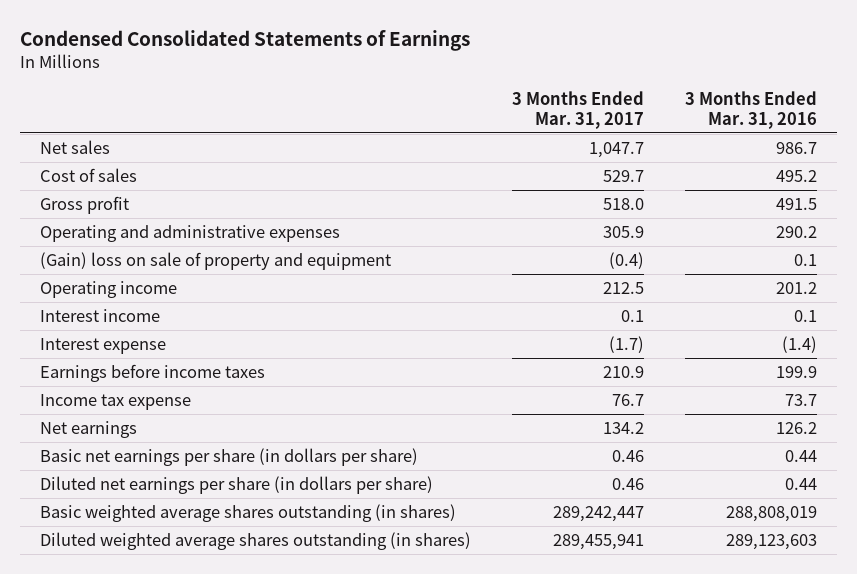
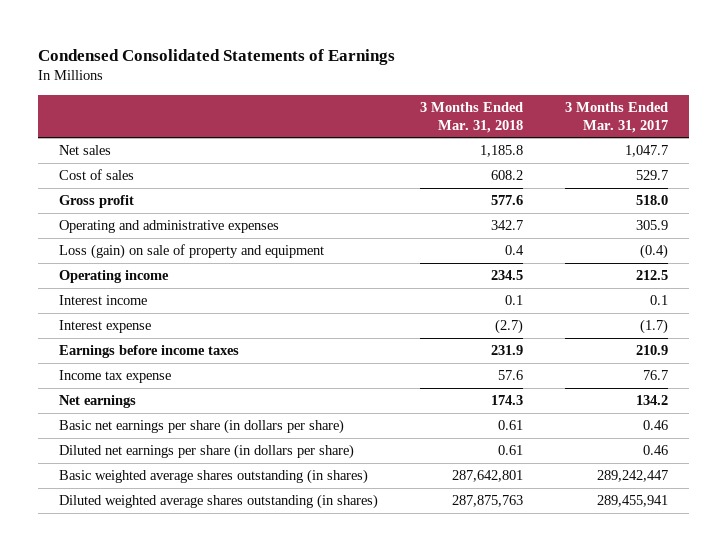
[684,90,817,130] 3 Months Ended Mar. 31, 2016 -> none
none -> [419,102,523,133] 3 Months Ended Mar. 31, 2018
[40,252,392,271] (Gain) loss on sale of property and equipment -> [58,244,324,260] Loss (gain) on sale of property and equipment

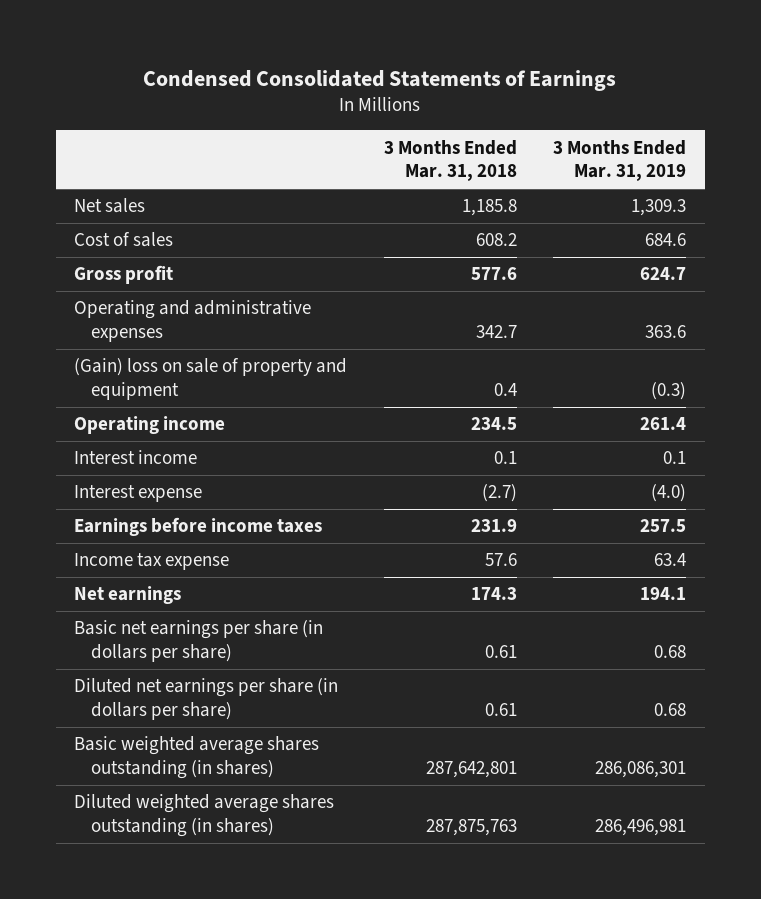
[564,102,668,133] 3 Months Ended Mar. 31, 2017 -> none
none -> [553,139,687,182] 3 Months Ended Mar. 31, 2019
[58,244,324,260] Loss (gain) on sale of property and equipment -> [74,358,348,401] (Gain) loss on sale of property and equipment

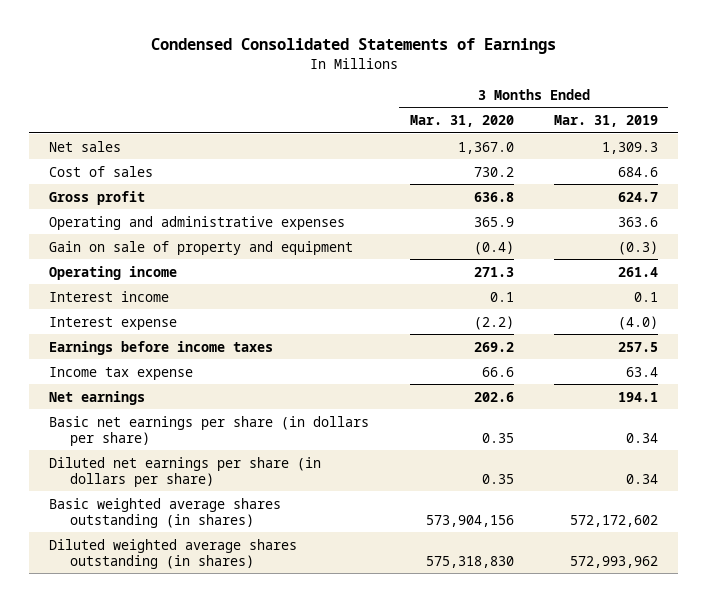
[383,139,517,182] 3 Months Ended Mar. 31, 2018 -> none
none -> [409,115,514,128] Mar. 31, 2020
[74,358,348,401] (Gain) loss on sale of property and equipment -> [49,240,354,255] Gain on sale of property and equipment
[654,645,687,659] 0.68 -> [625,432,658,443] 0.34
[654,703,687,717] 0.68 -> [625,473,658,484] 0.34
[595,761,687,779] 286,086,301 -> [569,514,658,527] 572,172,602
[595,819,687,837] 286,496,981 -> [569,555,658,568] 572,993,962

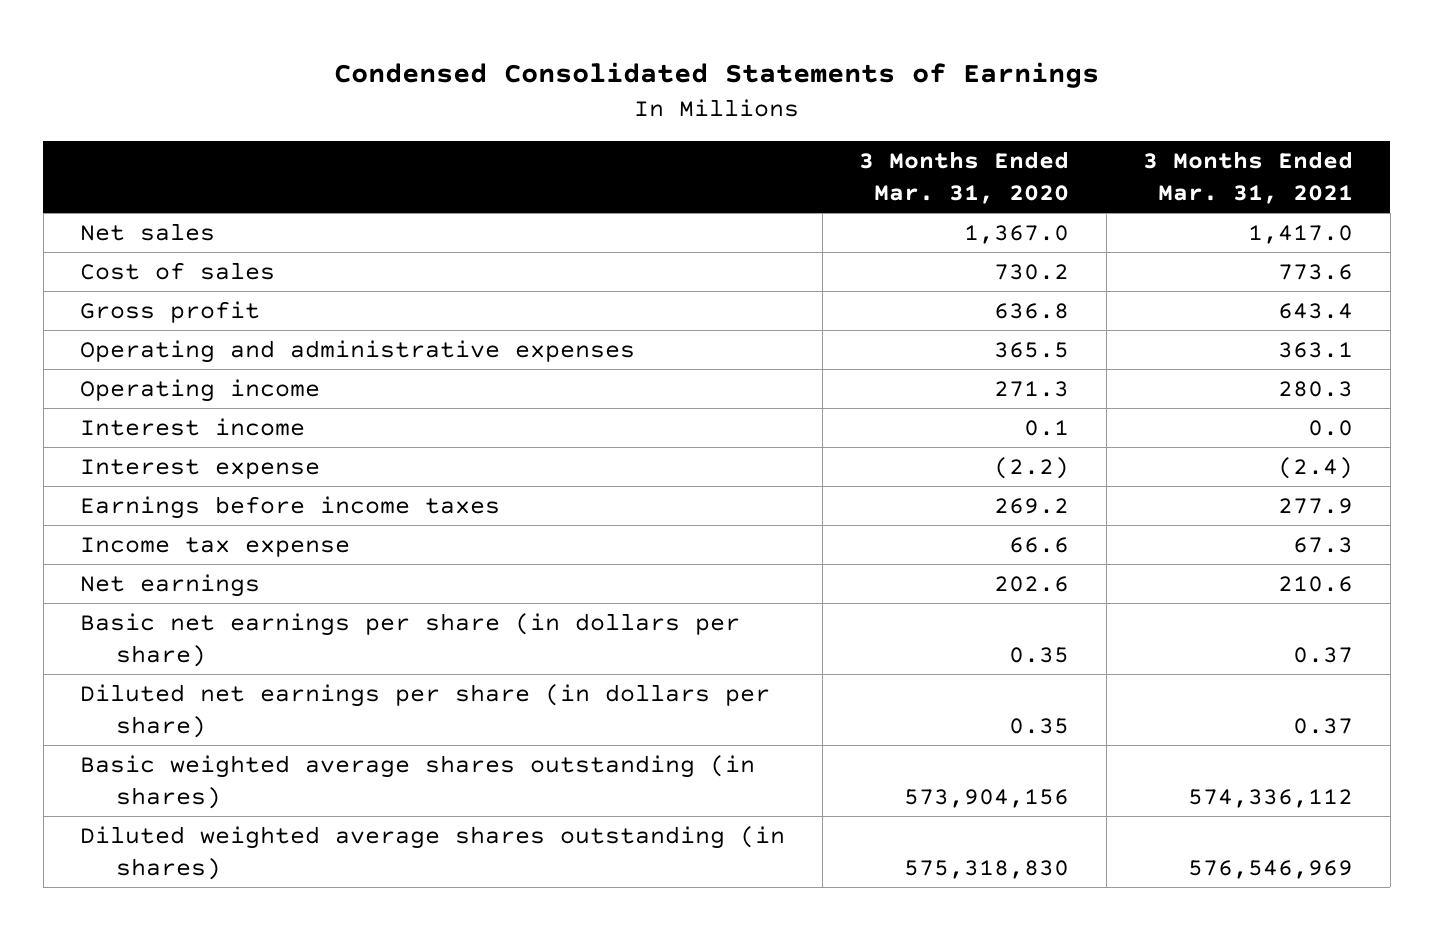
[553,115,658,128] Mar. 31, 2019 -> none
none -> [1143,150,1354,204] 3 Months Ended Mar. 31, 2021
[49,240,354,255] Gain on sale of property and equipment -> none
[473,216,514,227] 365.9 -> [994,342,1070,359] 365.5

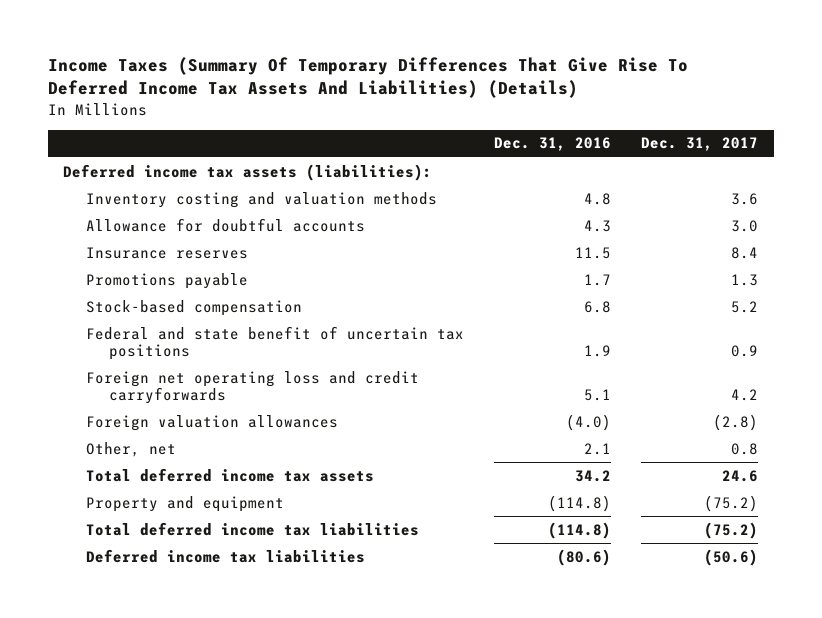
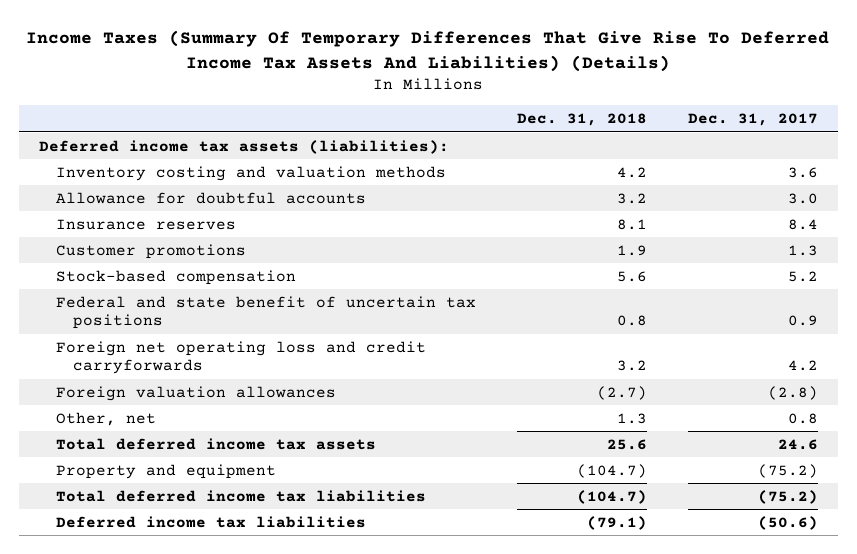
[494,137,612,152] Dec. 31, 2016 -> none
none -> [516,113,647,127] Dec. 31, 2018
[85,272,248,289] Promotions payable -> [56,243,247,259] Customer promotions

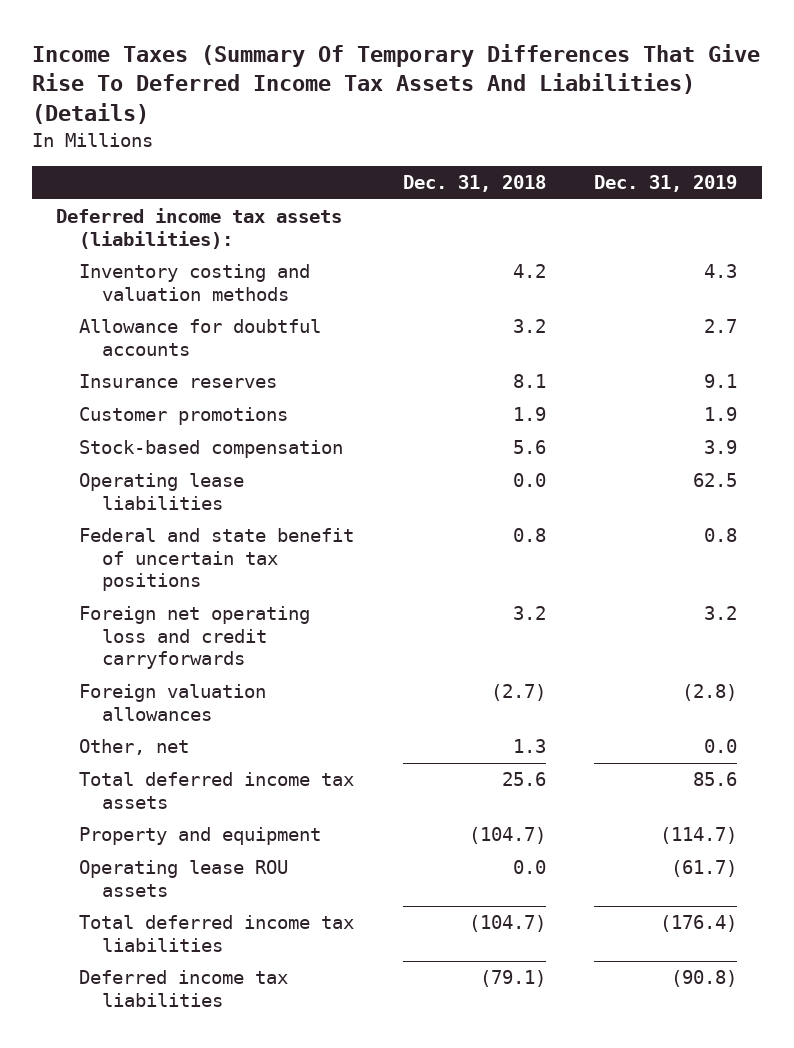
[687,113,818,127] Dec. 31, 2017 -> none
none -> [594,175,738,193] Dec. 31, 2019
none -> [78,473,244,510] Operating lease liabilities
none -> [78,860,288,897] Operating lease ROU assets

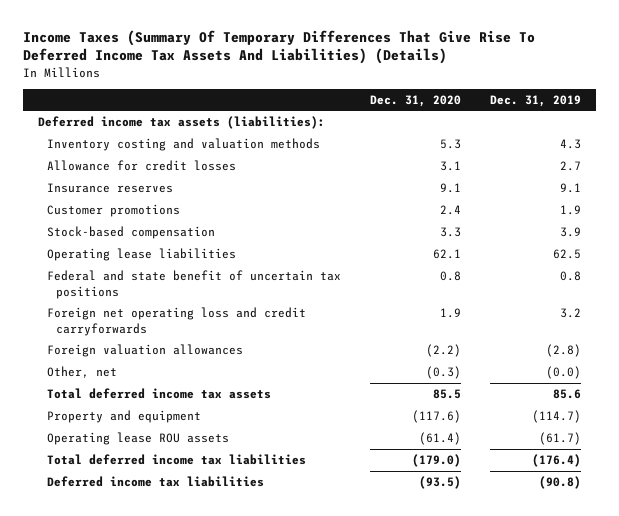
[402,175,546,193] Dec. 31, 2018 -> none
none -> [370,94,462,107] Dec. 31, 2020
[78,319,321,356] Allowance for doubtful accounts -> [46,160,236,172] Allowance for credit losses
[704,739,738,754] 0.0 -> [546,366,582,380] (0.0)

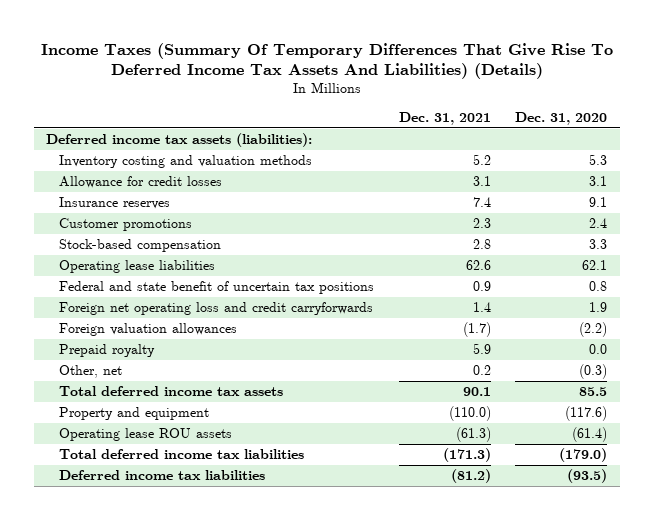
[490,94,582,107] Dec. 31, 2019 -> none
none -> [398,111,491,125] Dec. 31, 2021
none -> [59,344,156,358] Prepaid royalty

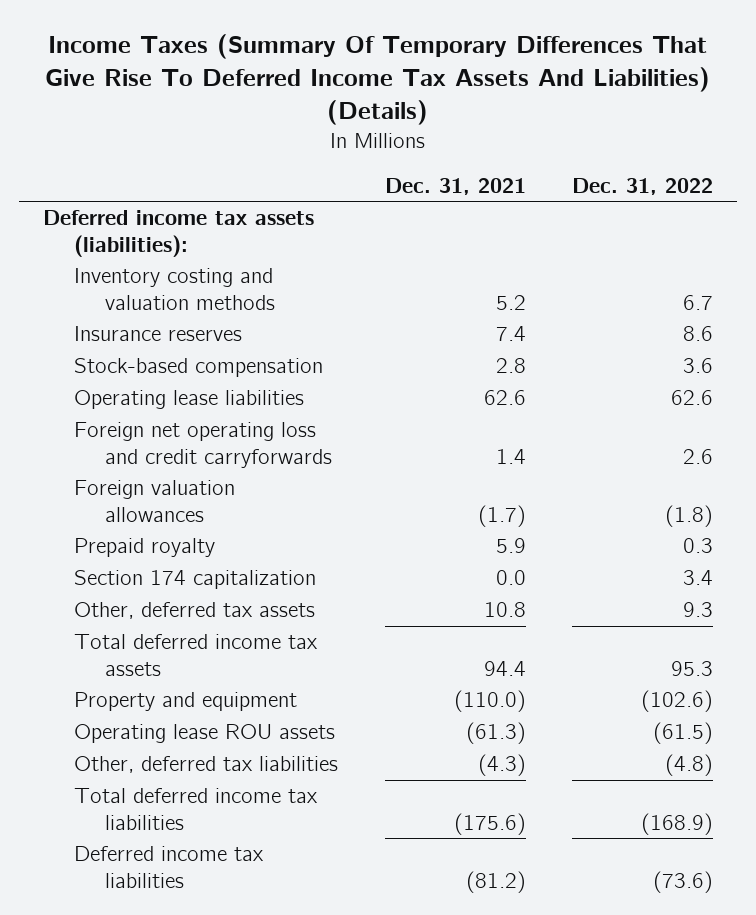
[515,111,608,125] Dec. 31, 2020 -> none
none -> [572,177,714,195] Dec. 31, 2022
[59,176,223,189] Allowance for credit losses -> none
[59,218,193,232] Customer promotions -> none
[59,281,375,295] Federal and state benefit of uncertain tax positions -> none
[59,365,123,379] Other, net -> none
none -> [73,570,316,590] Section 174 capitalization
none -> [73,602,315,620] Other, deferred tax assets
[462,387,491,397] 90.1 -> [483,660,526,676] 94.4
none -> [73,756,338,774] Other, deferred tax liabilities
[442,448,491,463] (171.3) -> [453,812,526,835] (175.6)

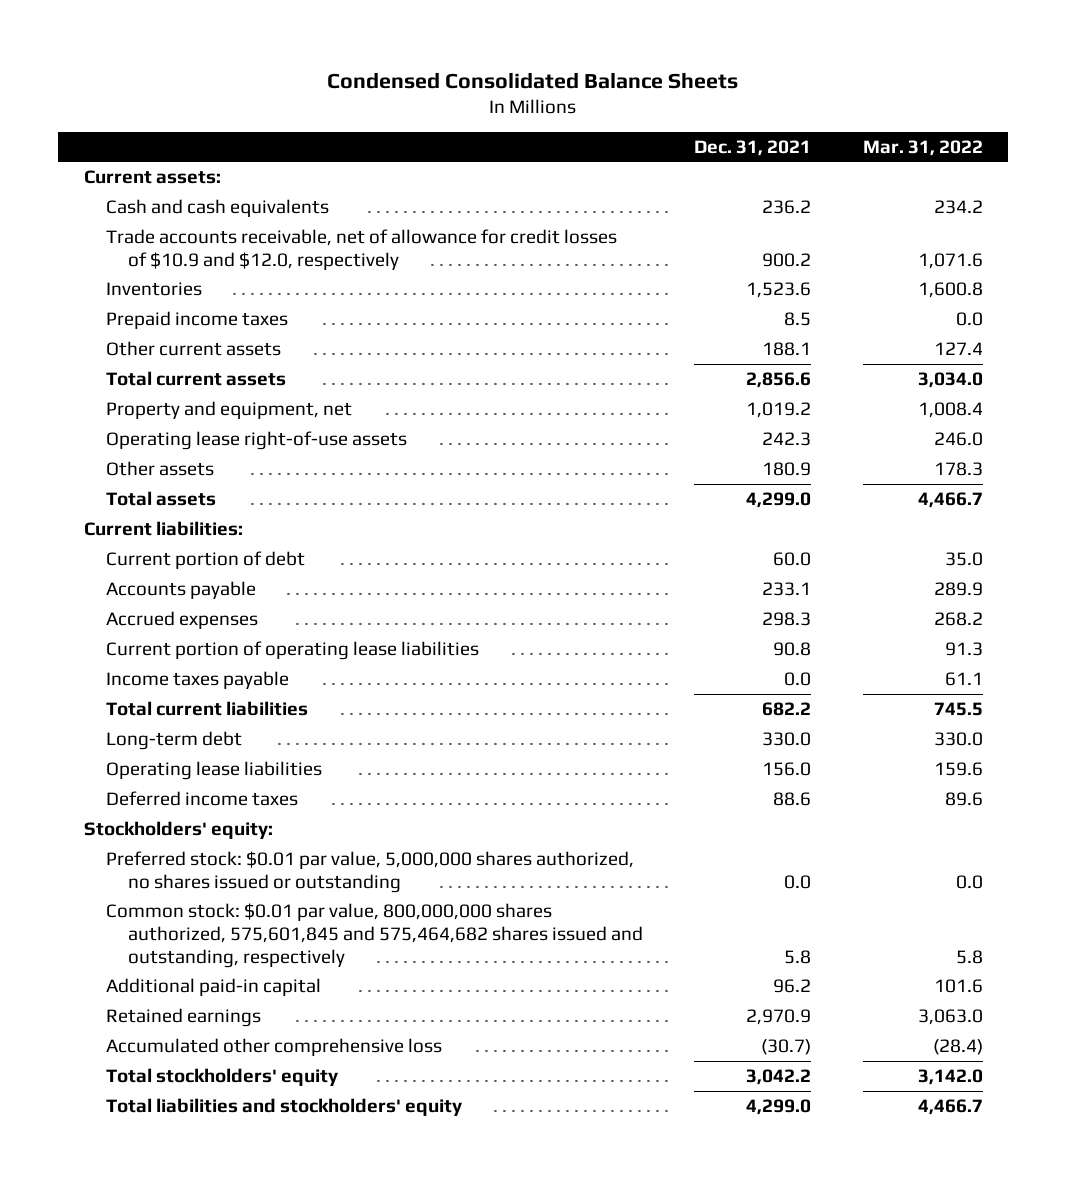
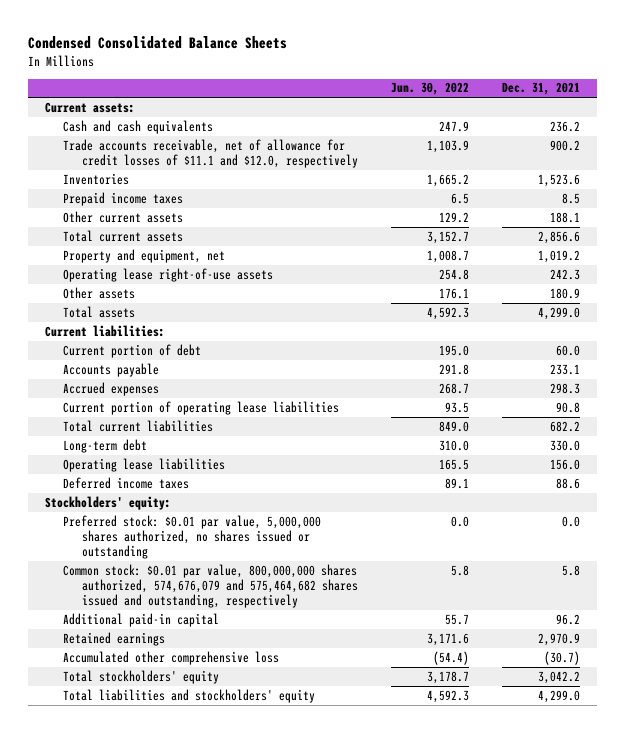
[862,139,983,156] Mar. 31, 2022 -> none
none -> [390,82,469,96] Jun. 30, 2022
[106,228,618,270] Trade accounts receivable, net of allowance for credit losses of $10.9 and $12.0, respectively -> [63,138,358,169] Trade accounts receivable, net of allowance for credit losses of $11.1 and $12.0, respectively
[106,670,290,689] Income taxes payable -> none
[106,902,644,968] Common stock: $0.01 par value, 800,000,000 shares authorized, 575,601,845 and 575,464,682 shares issued and outstanding, respectively -> [63,563,358,609] Common stock: $0.01 par value, 800,000,000 shares authorized, 574,676,079 and 575,464,682 shares issued and outstanding, respectively

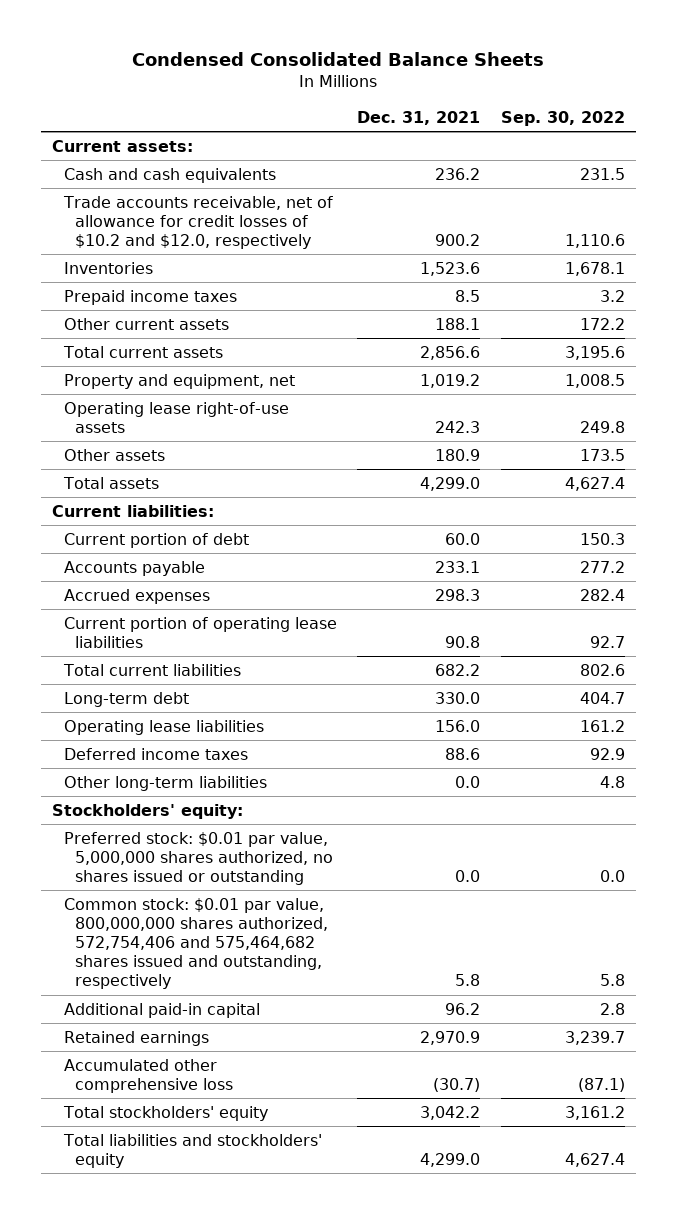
[390,82,469,96] Jun. 30, 2022 -> none
none -> [501,110,626,126] Sep. 30, 2022
[63,138,358,169] Trade accounts receivable, net of allowance for credit losses of $11.1 and $12.0, respectively -> [62,195,333,250] Trade accounts receivable, net of allowance for credit losses of $10.2 and $12.0, respectively
none -> [63,775,267,791] Other long-term liabilities
[63,563,358,609] Common stock: $0.01 par value, 800,000,000 shares authorized, 574,676,079 and 575,464,682 shares issued and outstanding, respectively -> [63,897,329,990] Common stock: $0.01 par value, 800,000,000 shares authorized, 572,754,406 and 575,464,682 shares issued and outstanding, respectively

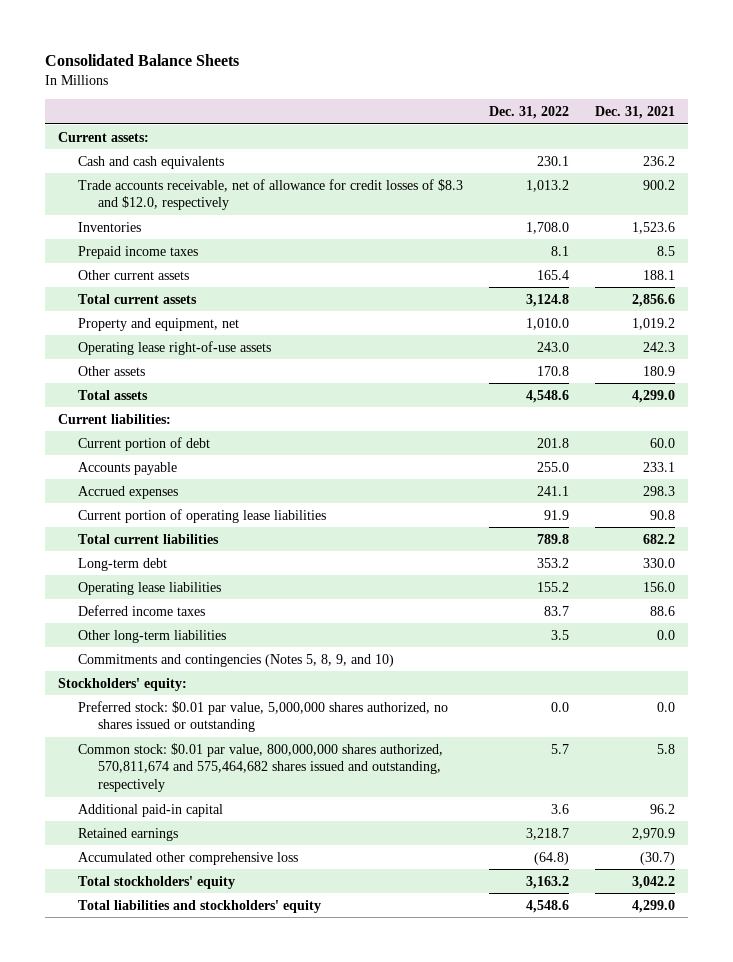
[132,51,545,66] Condensed Consolidated Balance Sheets -> [44,54,239,67] Consolidated Balance Sheets
[501,110,626,126] Sep. 30, 2022 -> none
none -> [489,106,570,120] Dec. 31, 2022
[62,195,333,250] Trade accounts receivable, net of allowance for credit losses of $10.2 and $12.0, respectively -> [77,178,463,211] Trade accounts receivable, net of allowance for credit losses of $8.3 and $12.0, respectively
none -> [77,653,394,667] Commitments and contingencies (Notes 5, 8, 9, and 10)
[63,897,329,990] Common stock: $0.01 par value, 800,000,000 shares authorized, 572,754,406 and 575,464,682 shares issued and outstanding, respectively -> [77,742,443,793] Common stock: $0.01 par value, 800,000,000 shares authorized, 570,811,674 and 575,464,682 shares issued and outstanding, respectively

